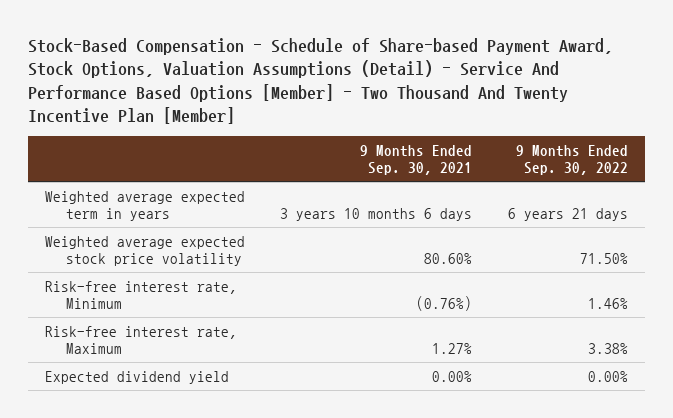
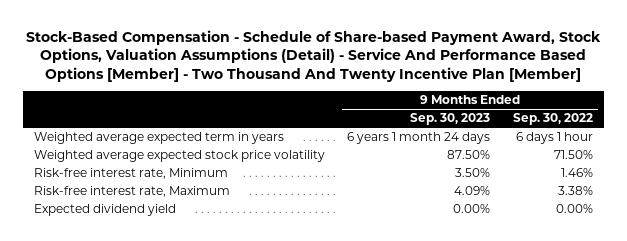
[360,144,473,176] 9 Months Ended Sep. 30, 2021 -> none
none -> [410,113,491,126] Sep. 30, 2023
[507,208,628,222] 6 years 21 days -> [515,132,593,145] 6 days 1 hour

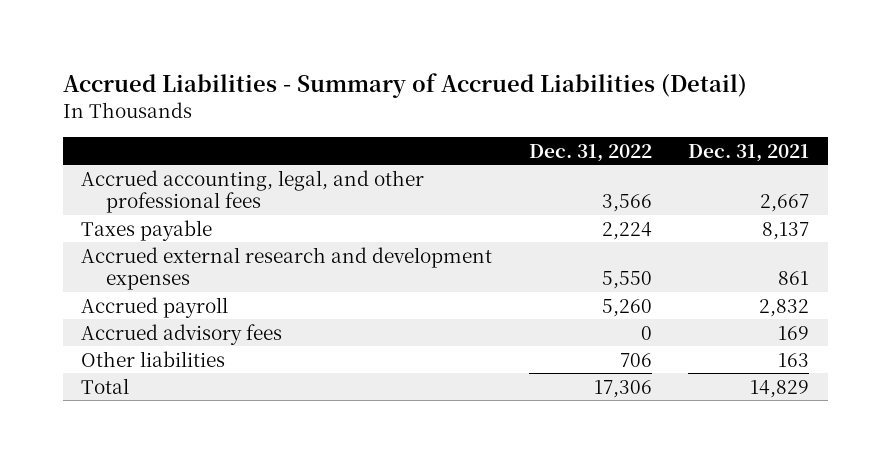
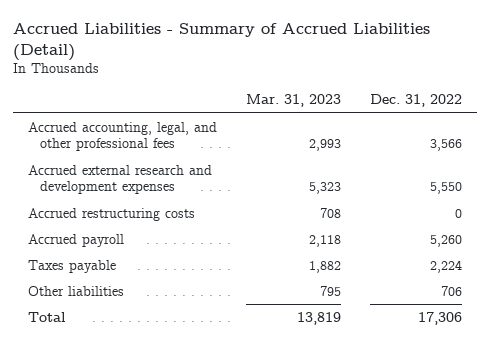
[688,143,810,162] Dec. 31, 2021 -> none
none -> [245,94,341,108] Mar. 31, 2023
none -> [27,207,195,221] Accrued restructuring costs
[81,323,283,345] Accrued advisory fees -> none
[81,219,213,241] Taxes payable -> [27,259,116,273] Taxes payable

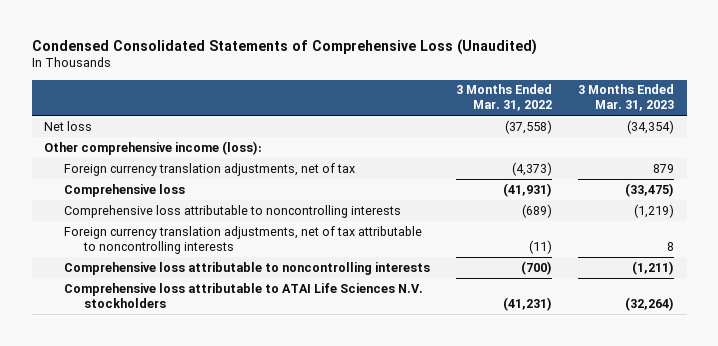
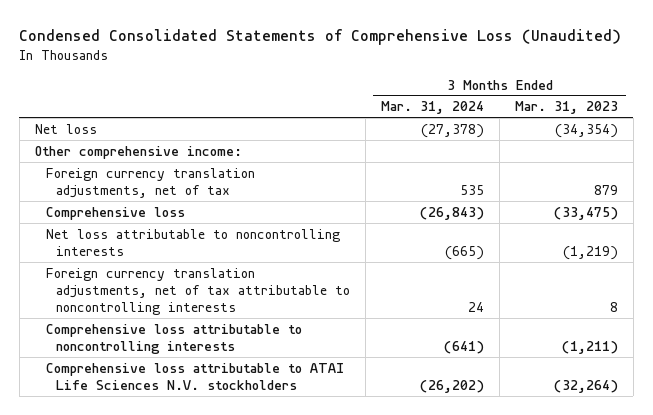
[456,84,553,112] 3 Months Ended Mar. 31, 2022 -> none
none -> [381,101,485,115] Mar. 31, 2024
[44,140,263,155] Other comprehensive income (loss): -> [34,145,242,159] Other comprehensive income:
[64,204,402,218] Comprehensive loss attributable to noncontrolling interests -> [45,228,340,256] Net loss attributable to noncontrolling interests

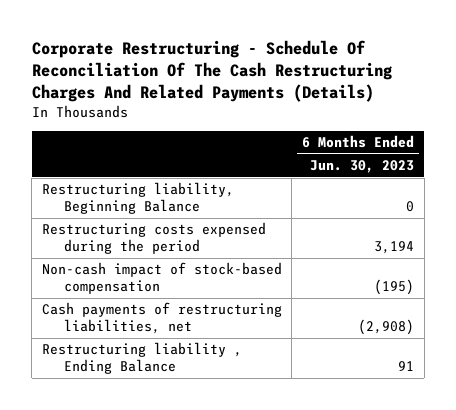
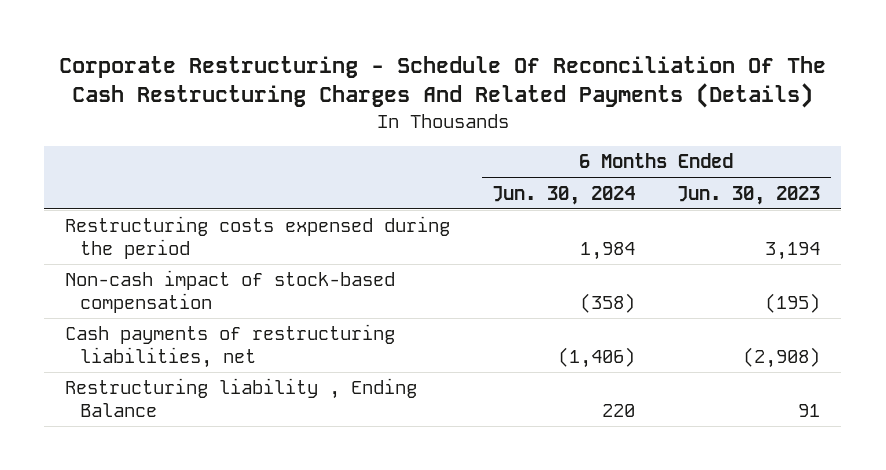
none -> [492,185,636,205] Jun. 30, 2024
[41,182,234,215] Restructuring liability, Beginning Balance -> none

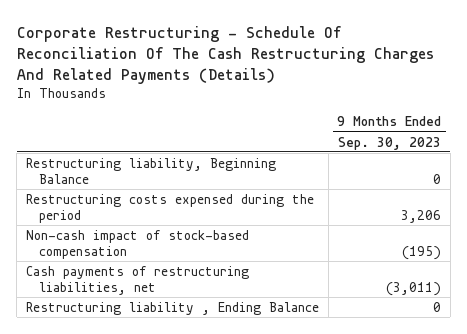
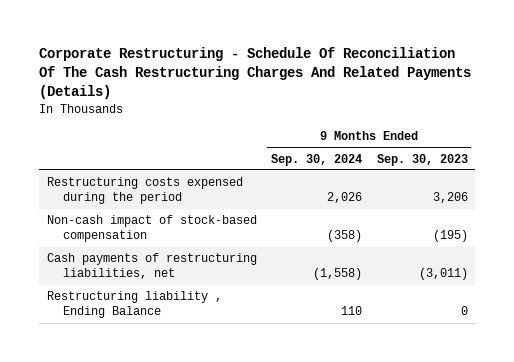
none -> [271,153,363,166] Sep. 30, 2024
[25,157,276,184] Restructuring liability, Beginning Balance -> none

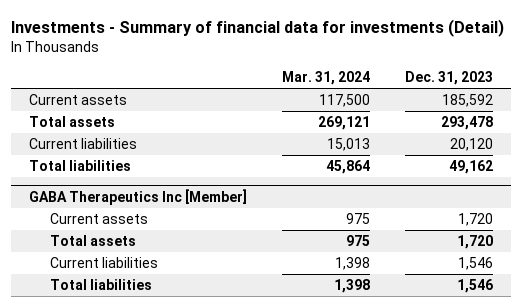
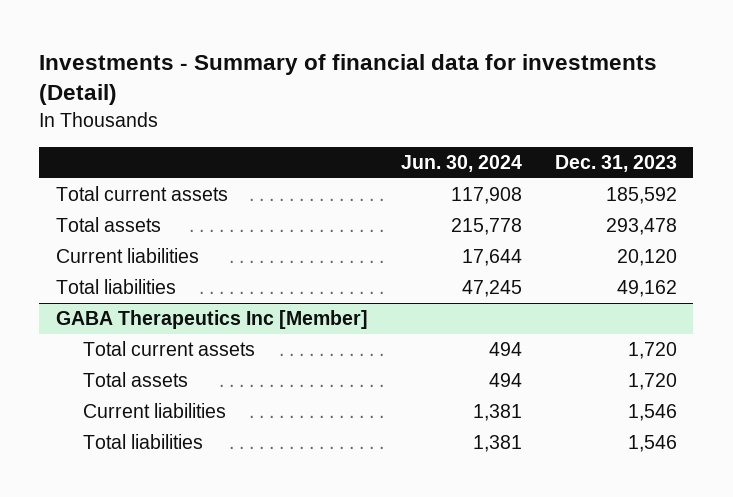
[281,70,370,85] Mar. 31, 2024 -> none
none -> [400,154,522,172] Jun. 30, 2024
[28,94,127,106] Current assets -> [55,186,228,202] Total current assets
[49,213,148,225] Current assets -> [83,341,256,357] Total current assets

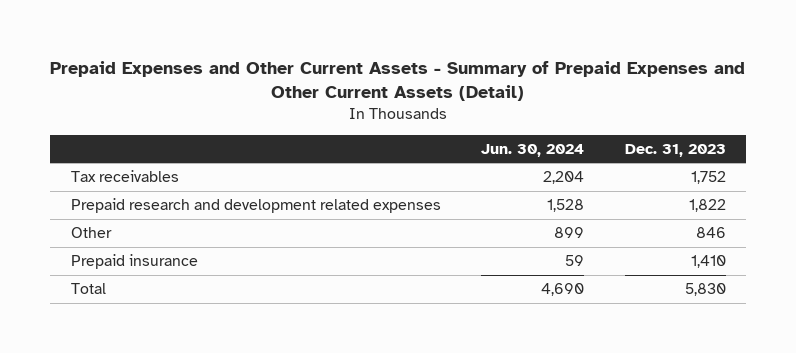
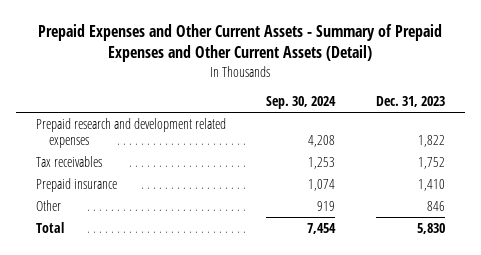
[481,143,585,157] Jun. 30, 2024 -> none
none -> [266,96,337,110] Sep. 30, 2024
[70,170,179,183] Tax receivables -> [35,155,102,167] Tax receivables
[70,227,112,239] Other -> [35,199,61,211] Other

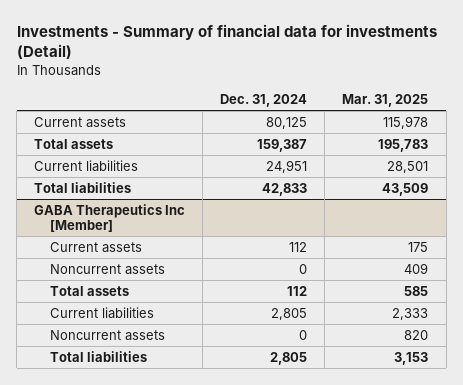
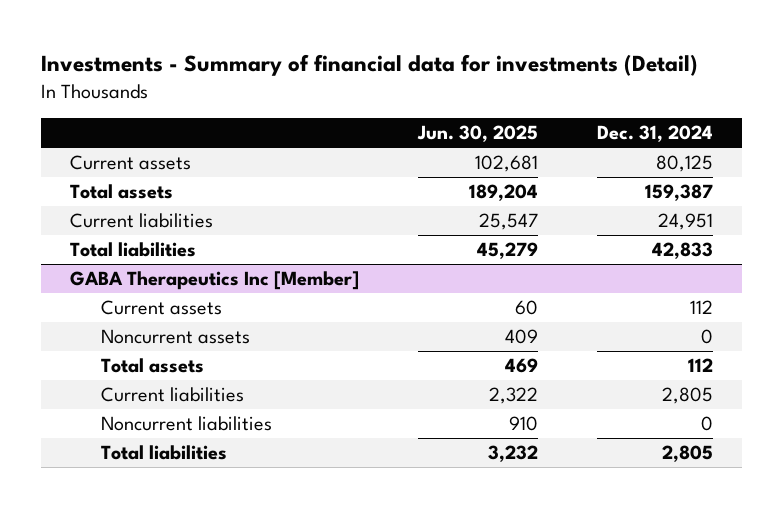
[342,93,429,107] Mar. 31, 2025 -> none
none -> [416,125,538,143] Jun. 30, 2025
[50,329,166,341] Noncurrent assets -> [100,416,272,432] Noncurrent liabilities

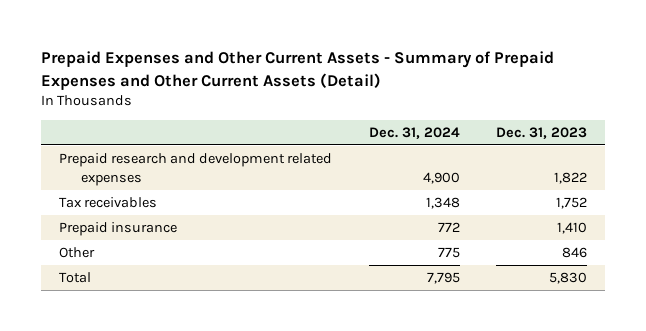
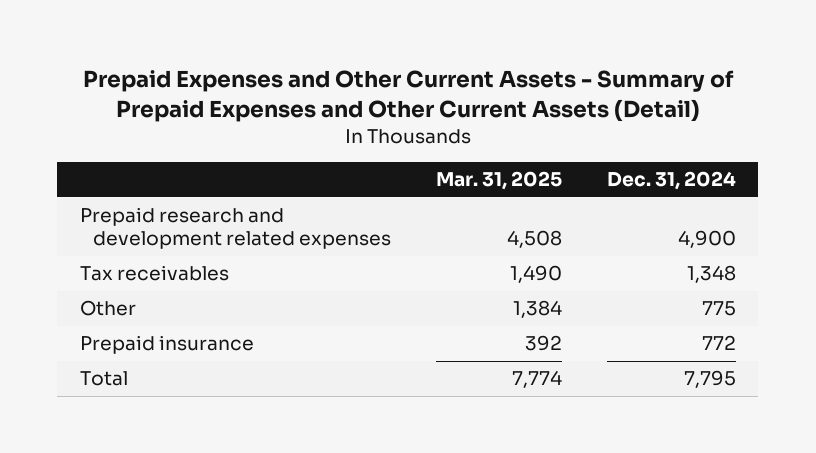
[496,126,588,139] Dec. 31, 2023 -> none
none -> [436,171,563,191] Mar. 31, 2025
[58,222,177,237] Prepaid insurance -> [79,335,254,355] Prepaid insurance

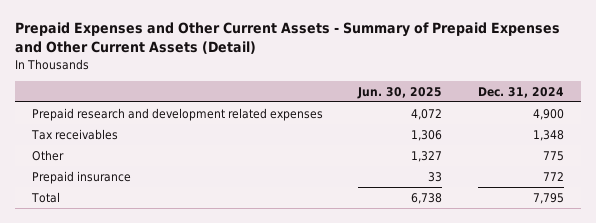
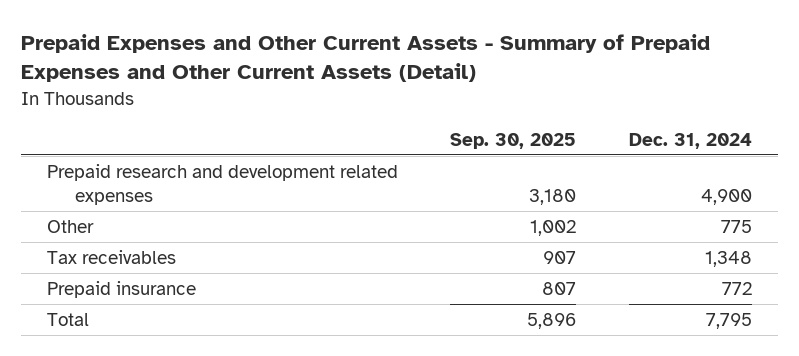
[357,86,443,99] Jun. 30, 2025 -> none
none -> [450,132,577,149] Sep. 30, 2025
[31,128,119,140] Tax receivables -> [47,250,177,265] Tax receivables

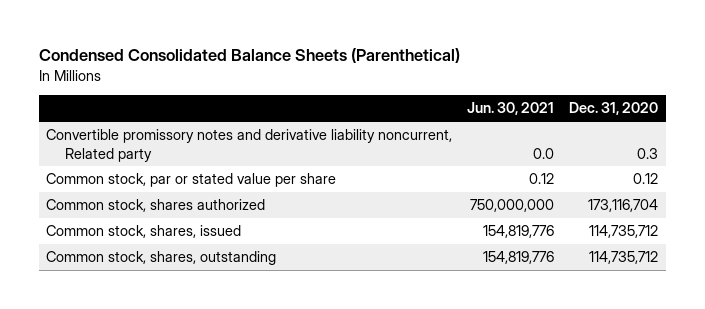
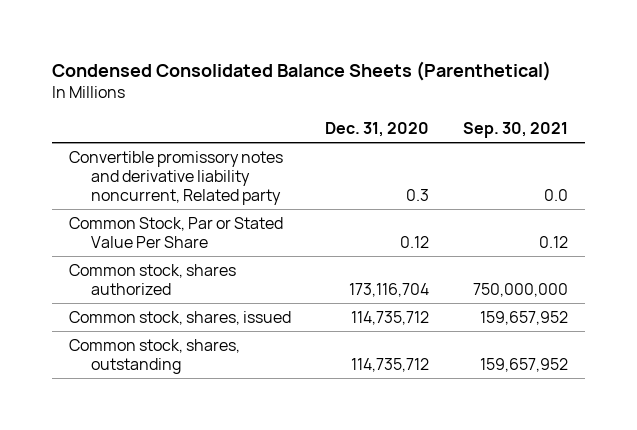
[467,102,555,116] Jun. 30, 2021 -> none
none -> [462,121,568,138] Sep. 30, 2021
[46,173,337,188] Common stock, par or stated value per share -> [69,216,284,248] Common Stock, Par or Stated Value Per Share

